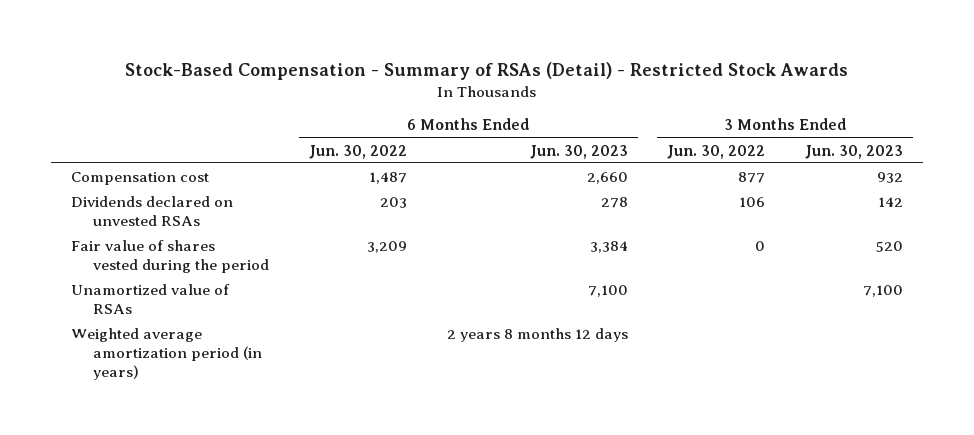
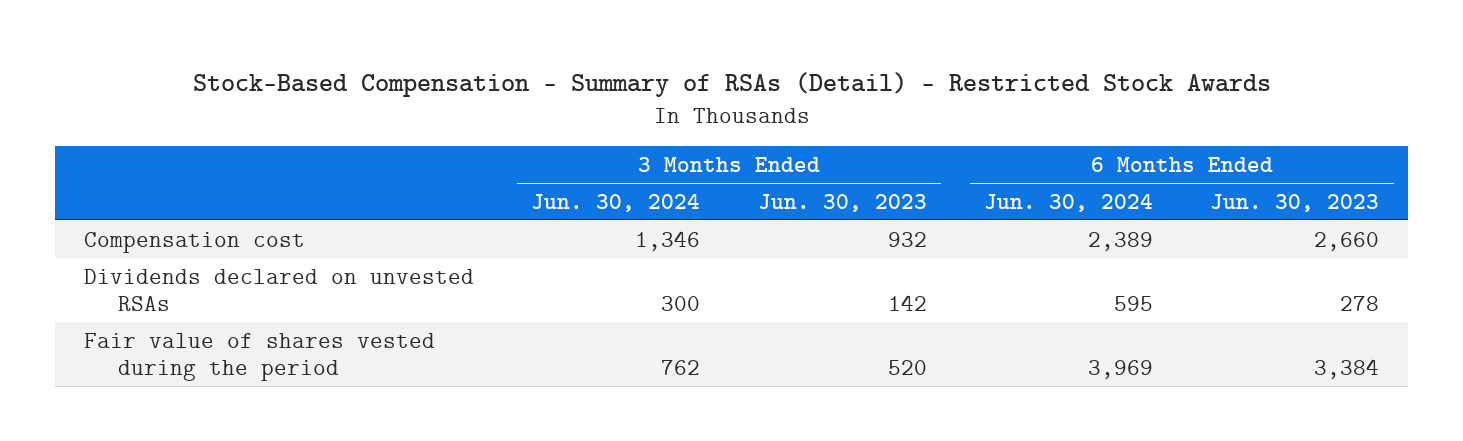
[308,144,407,159] Jun. 30, 2022 -> none
[667,144,766,159] Jun. 30, 2022 -> none
none -> [531,193,701,212] Jun. 30, 2024
none -> [983,193,1153,212] Jun. 30, 2024
[71,284,231,314] Unamortized value of RSAs -> none
[71,328,263,380] Weighted average amortization period (in years) -> none

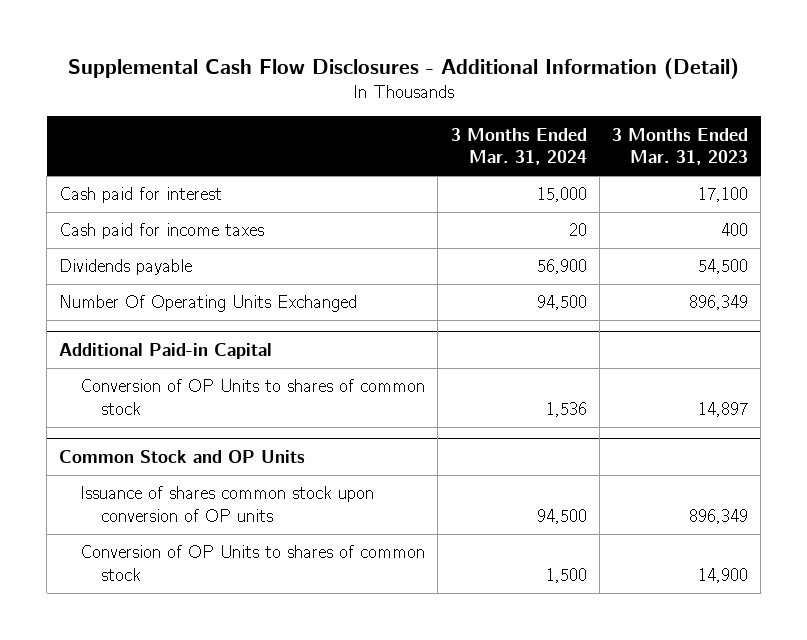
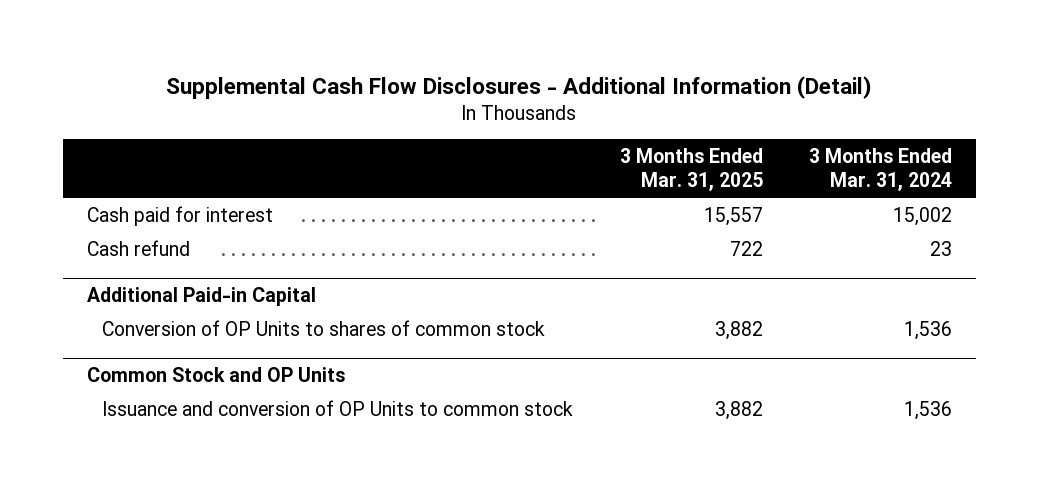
[612,127,749,166] 3 Months Ended Mar. 31, 2023 -> none
none -> [619,148,763,192] 3 Months Ended Mar. 31, 2025
[59,223,265,240] Cash paid for income taxes -> none
[59,259,193,276] Dividends payable -> none
[59,295,358,313] Number Of Operating Units Exchanged -> none
[536,187,587,203] 15,000 -> [893,206,953,226] 15,002
none -> [86,239,190,256] Cash refund
[80,545,426,581] Conversion of OP Units to shares of common stock -> none
[80,486,375,522] Issuance of shares common stock upon conversion of OP units -> [102,399,574,416] Issuance and conversion of OP Units to common stock
[536,508,587,524] 94,500 -> [904,400,953,420] 1,536

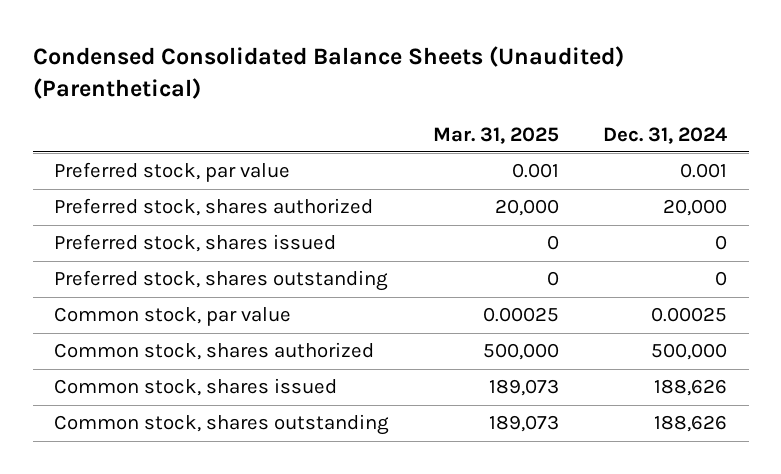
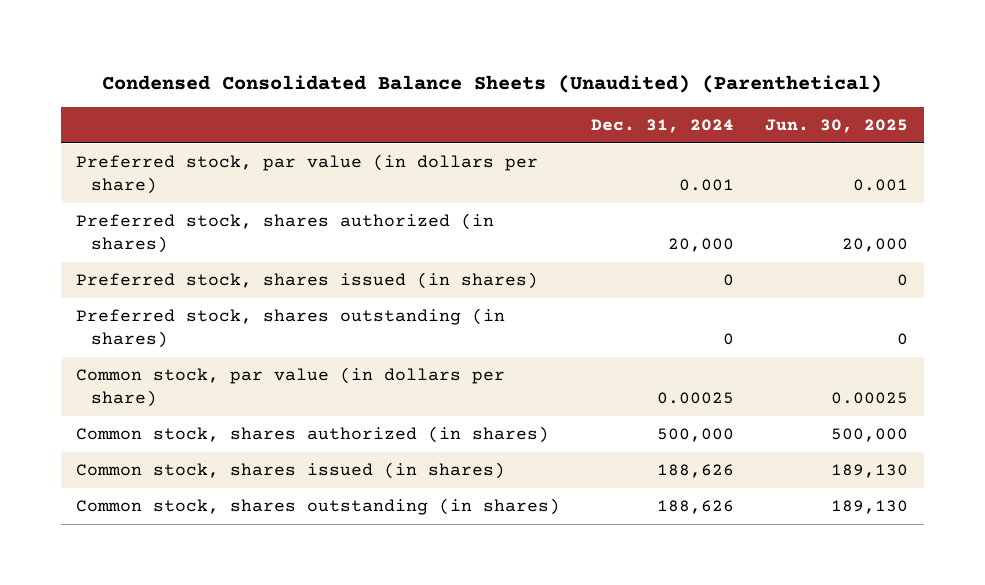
[433,126,560,144] Mar. 31, 2025 -> none
none -> [765,118,909,133] Jun. 30, 2025
[54,162,291,183] Preferred stock, par value -> [76,154,539,194] Preferred stock, par value (in dollars per share)
[54,198,374,217] Preferred stock, shares authorized -> [76,213,495,253] Preferred stock, shares authorized (in shares)
[54,234,337,253] Preferred stock, shares issued -> [76,272,539,290] Preferred stock, shares issued (in shares)
[54,270,389,292] Preferred stock, shares outstanding -> [76,308,506,348] Preferred stock, shares outstanding (in shares)
[54,307,292,327] Common stock, par value -> [76,367,506,407] Common stock, par value (in dollars per share)
[54,342,375,361] Common stock, shares authorized -> [76,426,550,444] Common stock, shares authorized (in shares)
[54,378,338,397] Common stock, shares issued -> [76,462,506,480] Common stock, shares issued (in shares)
[54,414,390,436] Common stock, shares outstanding -> [76,498,561,516] Common stock, shares outstanding (in shares)

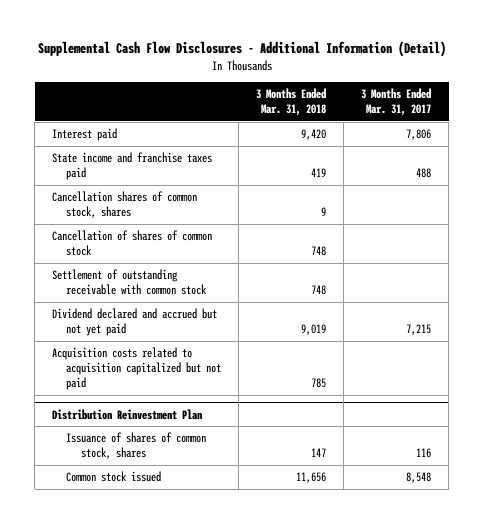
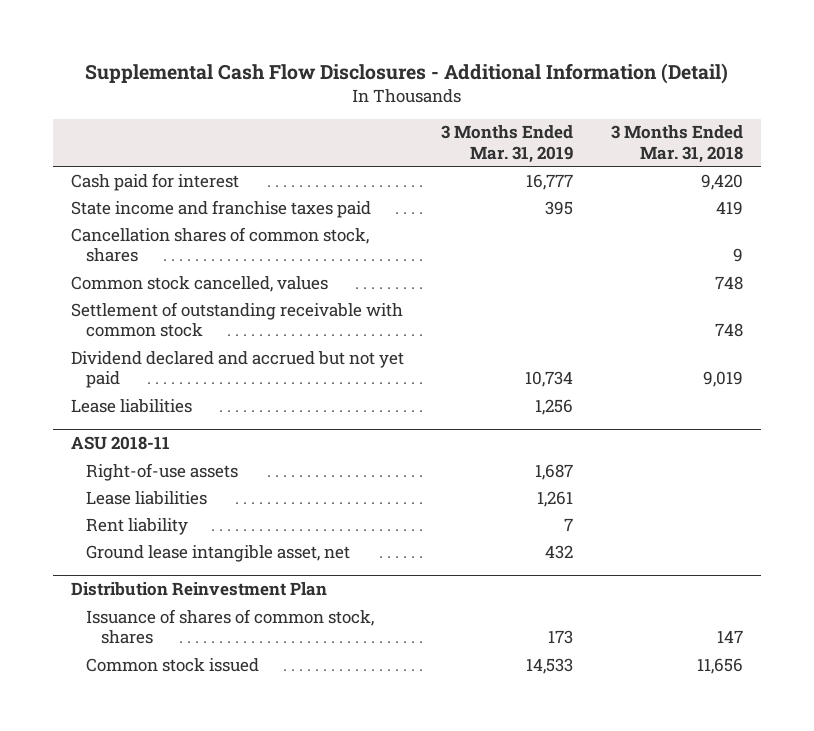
[361,87,432,116] 3 Months Ended Mar. 31, 2017 -> none
none -> [441,125,574,163] 3 Months Ended Mar. 31, 2019
[52,128,118,142] Interest paid -> [71,172,240,191] Cash paid for interest
[52,230,213,257] Cancellation of shares of common stock -> [71,275,329,292] Common stock cancelled, values
[52,347,222,391] Acquisition costs related to acquisition capitalized but not paid -> none
none -> [71,398,193,413] Lease liabilities
none -> [71,435,171,450] ASU 2018-11
none -> [86,462,239,481] Right-of-use assets
none -> [86,490,208,505] Lease liabilities
none -> [86,517,189,535] Rent liability
none -> [86,544,351,562] Ground lease intangible asset, net

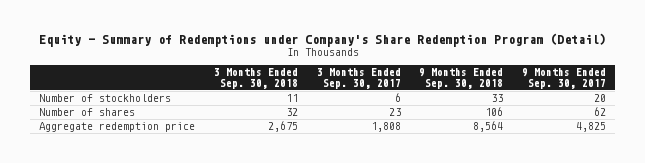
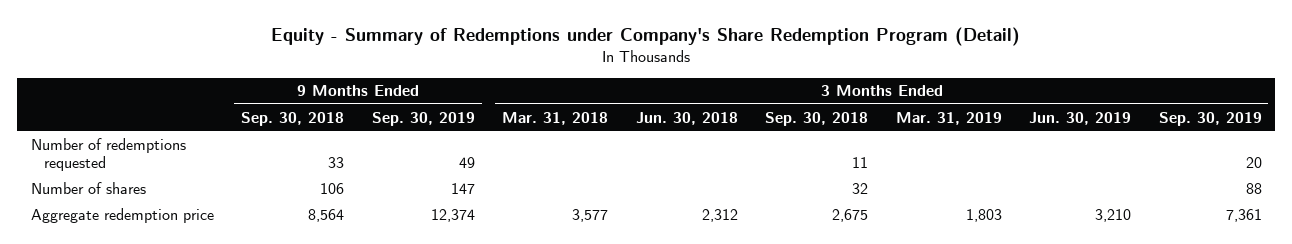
[316,68,401,89] 3 Months Ended Sep. 30, 2017 -> none
[522,68,607,89] 9 Months Ended Sep. 30, 2017 -> none
none -> [371,111,475,126] Sep. 30, 2019
none -> [502,111,609,125] Mar. 31, 2018
none -> [635,111,738,125] Jun. 30, 2018
none -> [895,111,1002,125] Mar. 31, 2019
none -> [1029,111,1132,125] Jun. 30, 2019
none -> [1158,111,1262,126] Sep. 30, 2019
[38,94,171,103] Number of stockholders -> [30,137,186,171] Number of redemptions requested

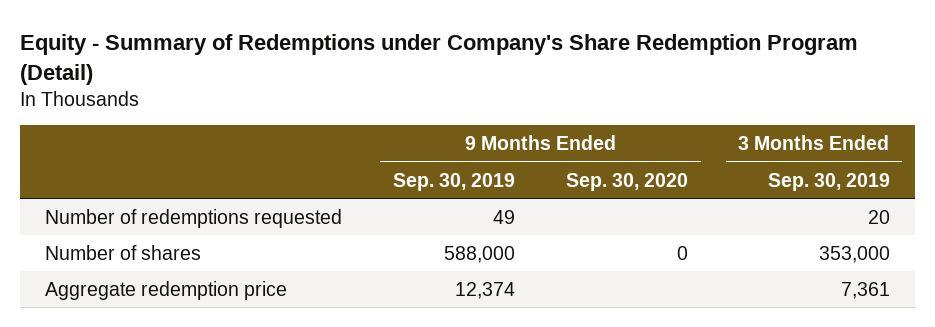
[241,111,345,126] Sep. 30, 2018 -> none
[502,111,609,125] Mar. 31, 2018 -> none
[635,111,738,125] Jun. 30, 2018 -> none
[765,111,869,126] Sep. 30, 2018 -> none
[895,111,1002,125] Mar. 31, 2019 -> none
[1029,111,1132,125] Jun. 30, 2019 -> none
none -> [565,172,688,191] Sep. 30, 2020
[450,182,475,194] 147 -> [444,245,516,263] 588,000
[1245,182,1262,194] 88 -> [818,245,890,263] 353,000

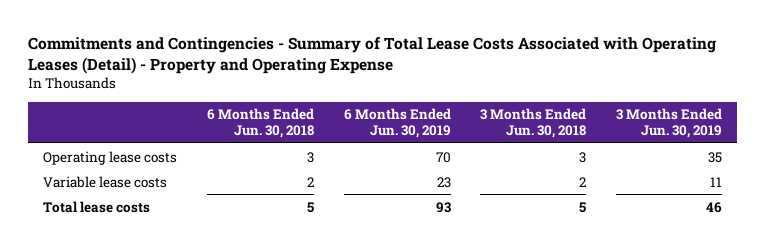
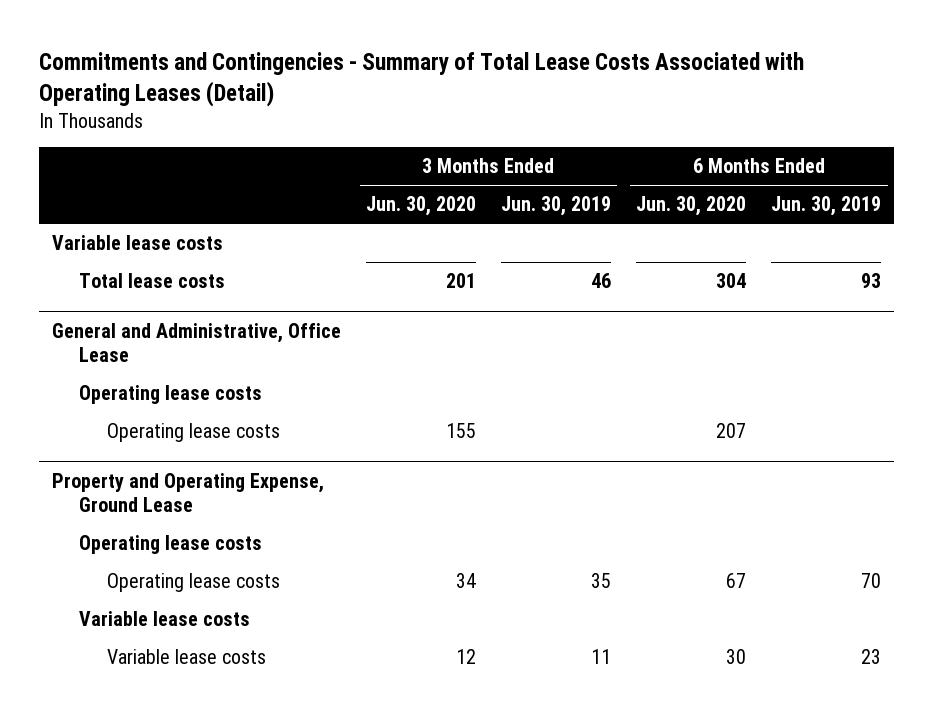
[28,37,717,75] Commitments and Contingencies - Summary of Total Lease Costs Associated with Operating Leases (Detail) - Property and Operating Expense -> [38,51,804,107] Commitments and Contingencies - Summary of Total Lease Costs Associated with Operating Leases (Detail)
[206,108,314,139] 6 Months Ended Jun. 30, 2018 -> none
[480,108,587,139] 3 Months Ended Jun. 30, 2018 -> none
none -> [365,196,476,217] Jun. 30, 2020
none -> [636,196,747,217] Jun. 30, 2020
none -> [51,235,223,251] Variable lease costs
[43,200,151,213] Total lease costs -> [79,273,226,289] Total lease costs
none -> [51,322,341,362] General and Administrative, Office Lease
none -> [79,385,263,405] Operating lease costs
none -> [106,423,280,443] Operating lease costs
none -> [51,472,324,512] Property and Operating Expense, Ground Lease
none -> [79,535,263,555] Operating lease costs
none -> [79,611,251,627] Variable lease costs

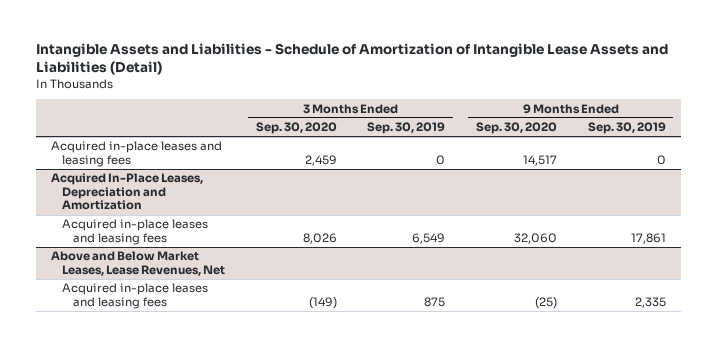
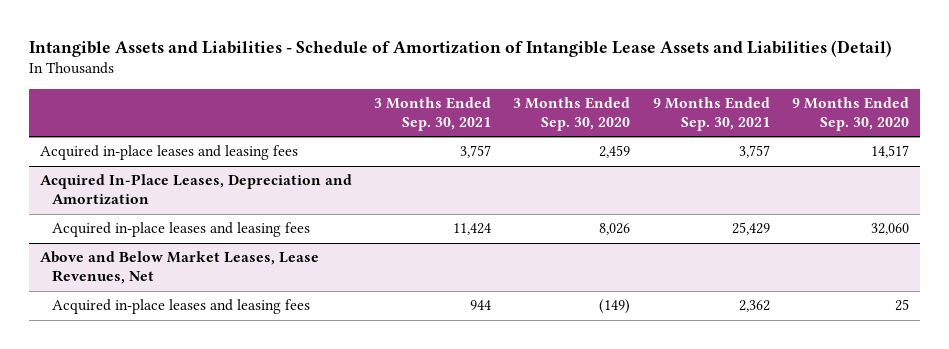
[367,122,446,135] Sep. 30, 2019 -> none
[587,122,666,135] Sep. 30, 2019 -> none
none -> [374,97,492,131] 3 Months Ended Sep. 30, 2021
none -> [652,97,770,131] 9 Months Ended Sep. 30, 2021
[535,296,558,309] (25) -> [894,299,909,312] 25

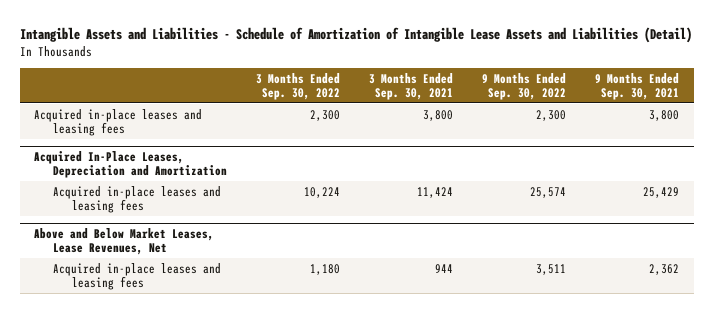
[513,97,631,131] 3 Months Ended Sep. 30, 2020 -> none
[791,97,909,131] 9 Months Ended Sep. 30, 2020 -> none
none -> [256,72,341,100] 3 Months Ended Sep. 30, 2022
none -> [482,72,567,100] 9 Months Ended Sep. 30, 2022
[460,145,492,159] 3,757 -> [423,109,454,121] 3,800
[738,145,770,159] 3,757 -> [649,109,680,121] 3,800

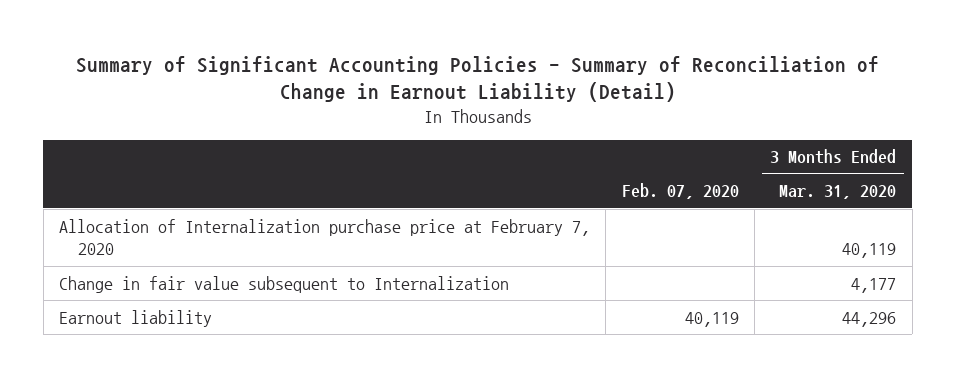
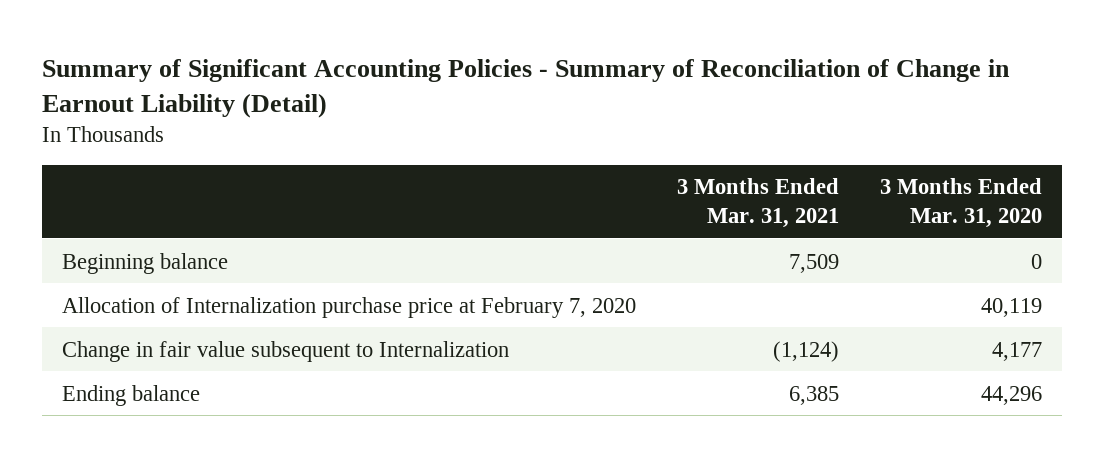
[621,183,739,200] Feb. 07, 2020 -> none
none -> [676,178,839,228] 3 Months Ended Mar. 31, 2021
none -> [62,252,229,274] Beginning balance
[58,309,212,327] Earnout liability -> [62,384,201,406] Ending balance

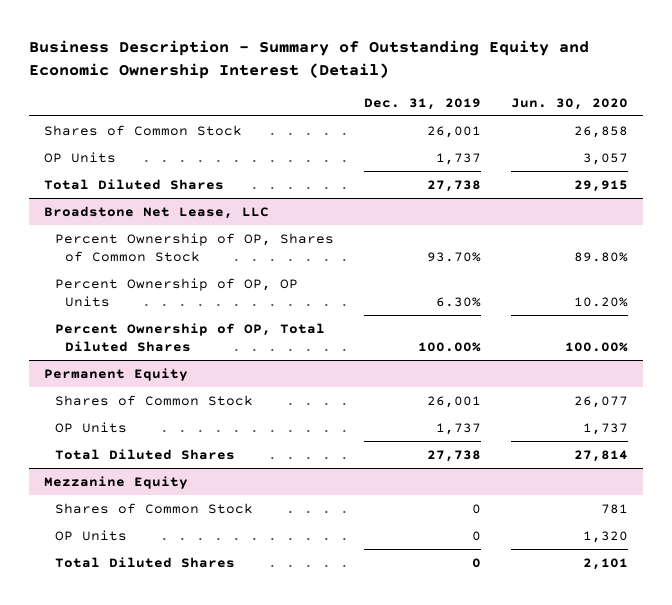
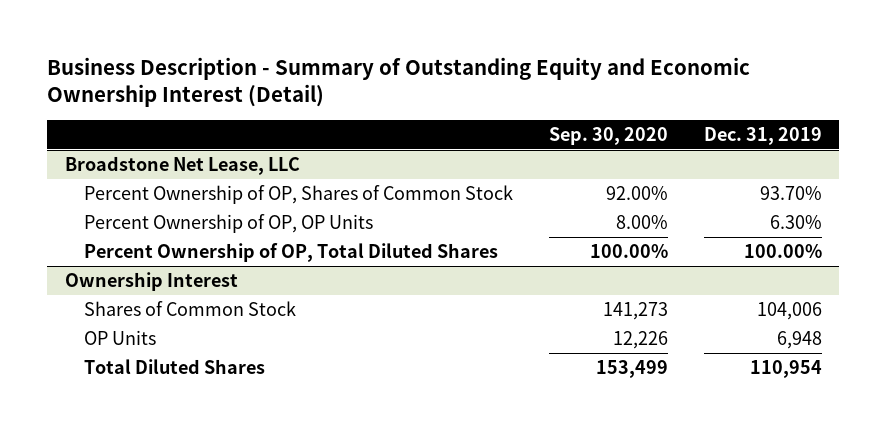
[511,97,629,110] Jun. 30, 2020 -> none
none -> [548,126,668,145] Sep. 30, 2020
[44,124,243,136] Shares of Common Stock -> none
[44,151,117,163] OP Units -> none
[44,178,225,190] Total Diluted Shares -> none
[44,367,189,381] Permanent Equity -> none
[44,475,189,489] Mezzanine Equity -> none
[54,502,253,514] Shares of Common Stock -> none
[54,529,127,541] OP Units -> none
[54,556,235,568] Total Diluted Shares -> none
none -> [64,271,238,291] Ownership Interest
[426,395,481,408] 26,001 -> [756,301,822,320] 104,006
[435,422,481,435] 1,737 -> [776,330,822,349] 6,948
[426,449,481,462] 27,738 -> [749,359,822,378] 110,954

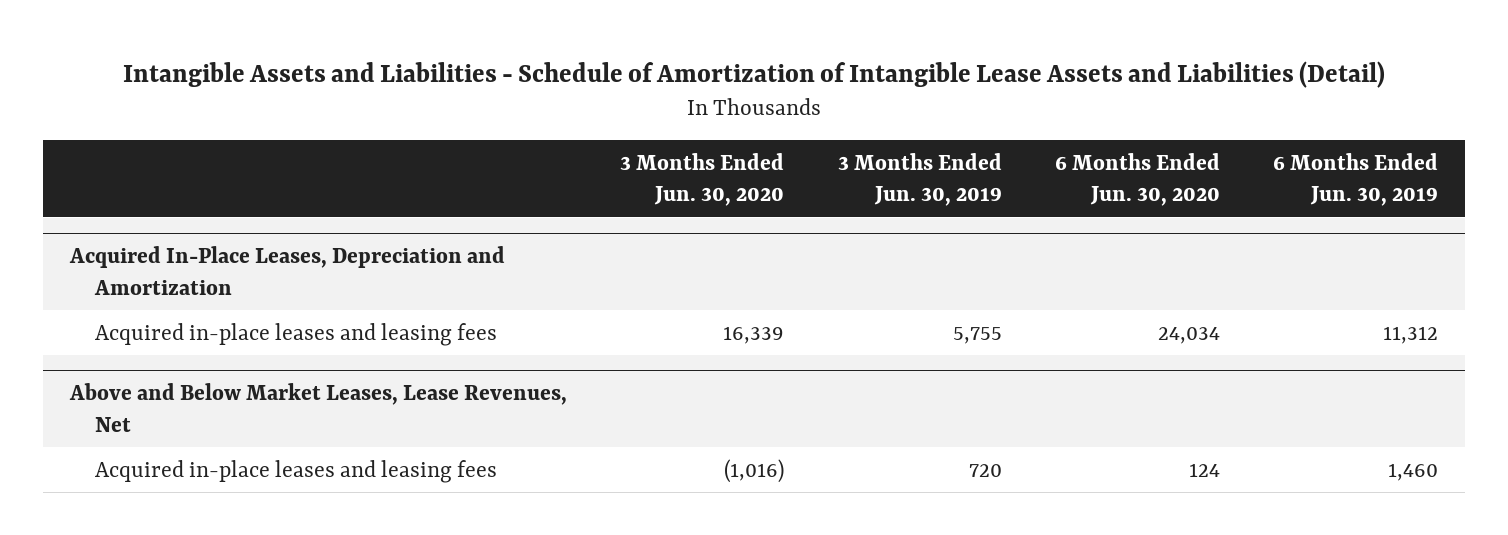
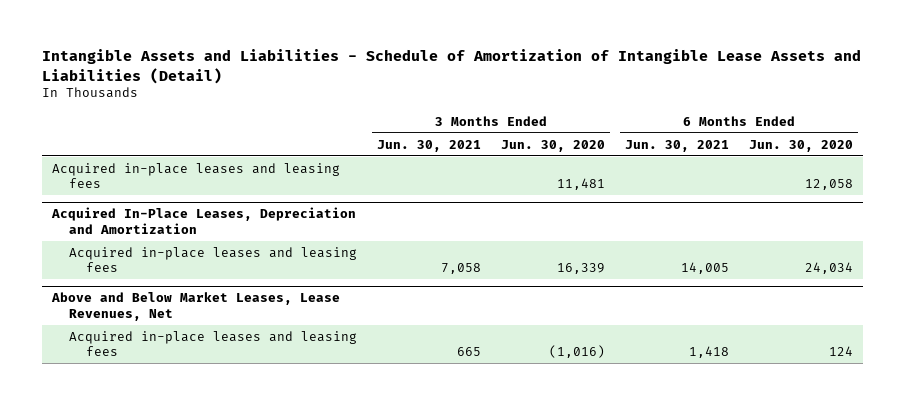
[837,152,1002,207] 3 Months Ended Jun. 30, 2019 -> none
[1273,152,1439,207] 6 Months Ended Jun. 30, 2019 -> none
none -> [377,139,482,152] Jun. 30, 2021
none -> [625,139,730,152] Jun. 30, 2021
none -> [52,162,341,189] Acquired in-place leases and leasing fees

